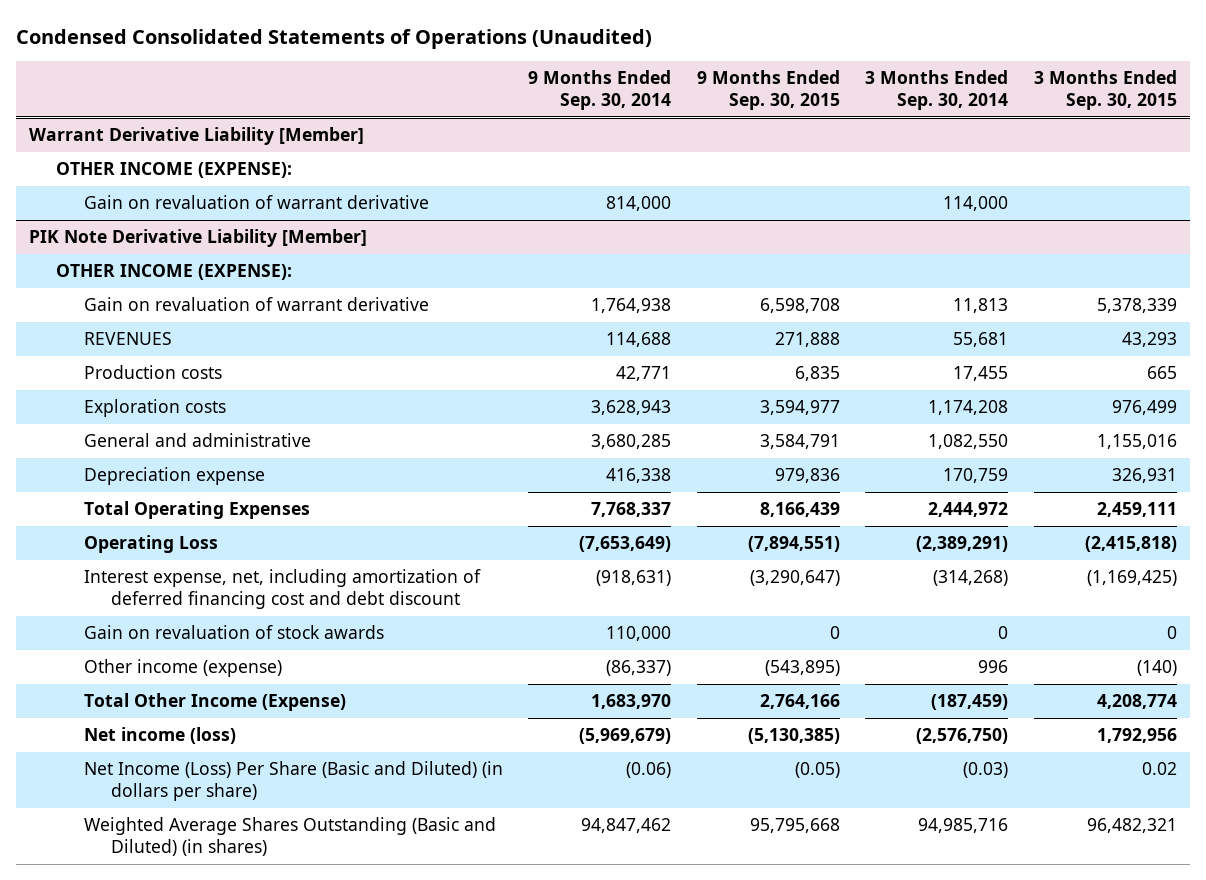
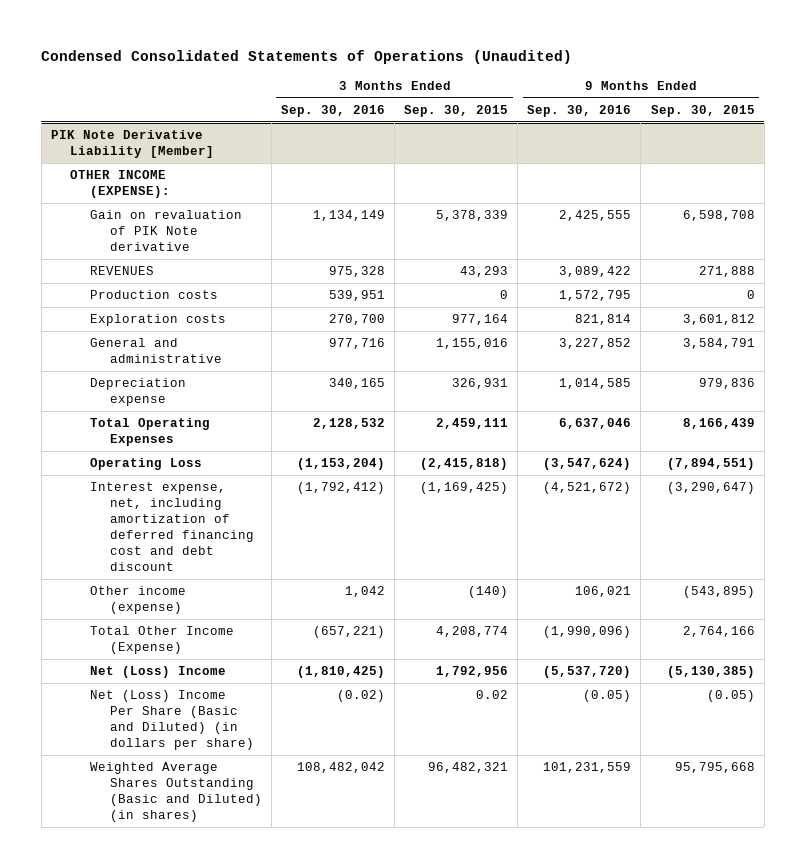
[528,70,672,111] 9 Months Ended Sep. 30, 2014 -> none
[865,70,1009,111] 3 Months Ended Sep. 30, 2014 -> none
none -> [280,104,385,117] Sep. 30, 2016
none -> [527,104,632,117] Sep. 30, 2016
[29,127,365,146] Warrant Derivative Liability [Member] -> none
[56,162,293,179] OTHER INCOME (EXPENSE): -> none
[83,195,429,210] Gain on revaluation of warrant derivative -> none
[83,297,429,312] Gain on revaluation of warrant derivative -> [90,210,243,252] Gain on revaluation of PIK Note derivative
[794,366,840,382] 6,835 -> [746,290,755,300] 0
[1146,366,1177,380] 665 -> [500,290,509,300] 0
[759,400,840,416] 3,594,977 -> [682,314,755,326] 3,601,812
[1111,400,1177,416] 976,499 -> [452,314,509,326] 977,164
[83,625,384,640] Gain on revaluation of stock awards -> none
[83,727,236,745] Net income (loss) -> [90,666,227,679] Net (Loss) Income
[83,761,503,801] Net Income (Loss) Per Share (Basic and Diluted) (in dollars per share) -> [90,690,254,751] Net (Loss) Income Per Share (Basic and Diluted) (in dollars per share)

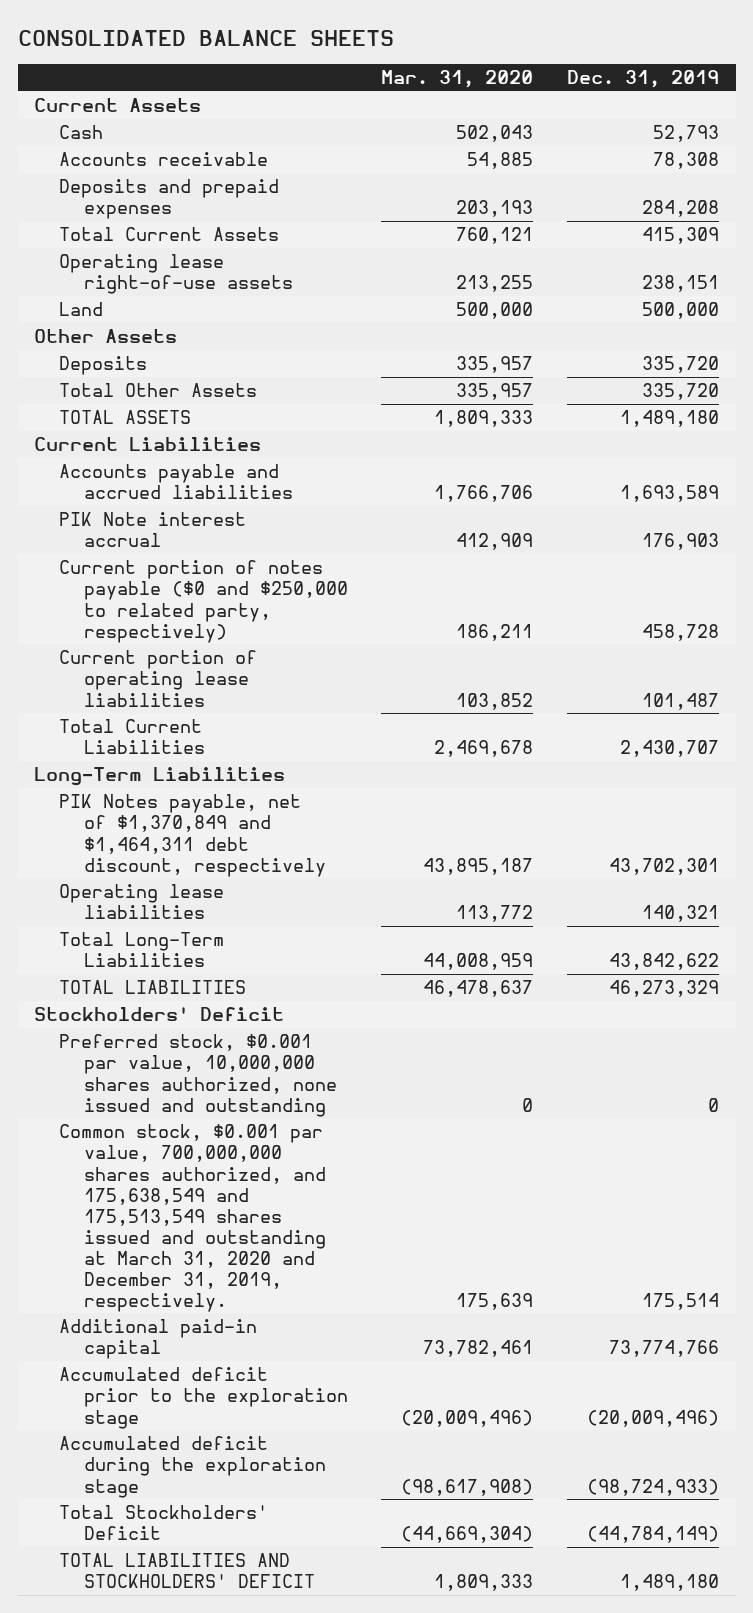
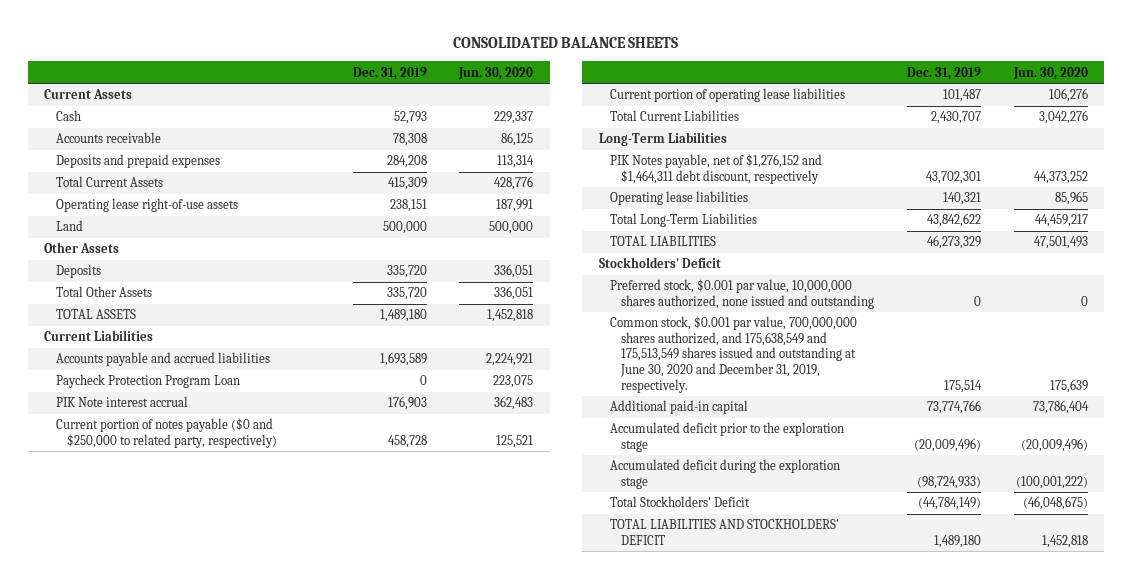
[381,70,534,89] Mar. 31, 2020 -> none
none -> [458,66,534,80] Jun. 30, 2020
none -> [55,374,240,389] Paycheck Protection Program Loan
[59,794,326,877] PIK Notes payable, net of $1,370,849 and $1,464,311 debt discount, respectively -> [609,154,822,184] PIK Notes payable, net of $1,276,152 and $1,464,311 debt discount, respectively
[59,1124,326,1312] Common stock, $0.001 par value, 700,000,000 shares authorized, and 175,638,549 and 175,513,549 shares issued and outstanding at March 31, 2020 and December 31, 2019, respectively. -> [609,316,857,393] Common stock, $0.001 par value, 700,000,000 shares authorized, and 175,638,549 and 175,513,549 shares issued and outstanding at June 30, 2020 and December 31, 2019, respectively.

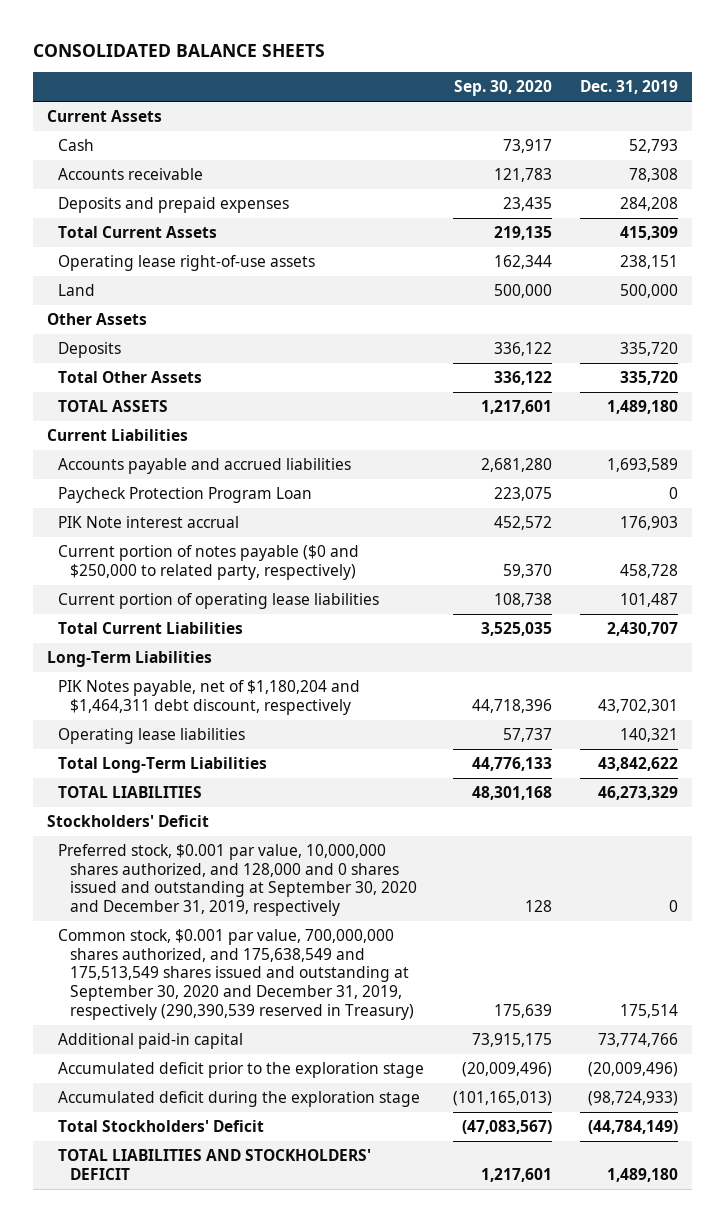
[458,66,534,80] Jun. 30, 2020 -> none
none -> [453,80,552,97] Sep. 30, 2020
[609,154,822,184] PIK Notes payable, net of $1,276,152 and $1,464,311 debt discount, respectively -> [58,680,361,715] PIK Notes payable, net of $1,180,204 and $1,464,311 debt discount, respectively
[609,279,875,309] Preferred stock, $0.001 par value, 10,000,000 shares authorized, none issued and outstanding -> [58,844,417,917] Preferred stock, $0.001 par value, 10,000,000 shares authorized, and 128,000 and 0 shares issued and outstanding at September 30, 2020 and December 31, 2019, respectively
[609,316,857,393] Common stock, $0.001 par value, 700,000,000 shares authorized, and 175,638,549 and 175,513,549 shares issued and outstanding at June 30, 2020 and December 31, 2019, respectively. -> [58,929,414,1020] Common stock, $0.001 par value, 700,000,000 shares authorized, and 175,638,549 and 175,513,549 shares issued and outstanding at September 30, 2020 and December 31, 2019, respectively (290,390,539 reserved in Treasury)

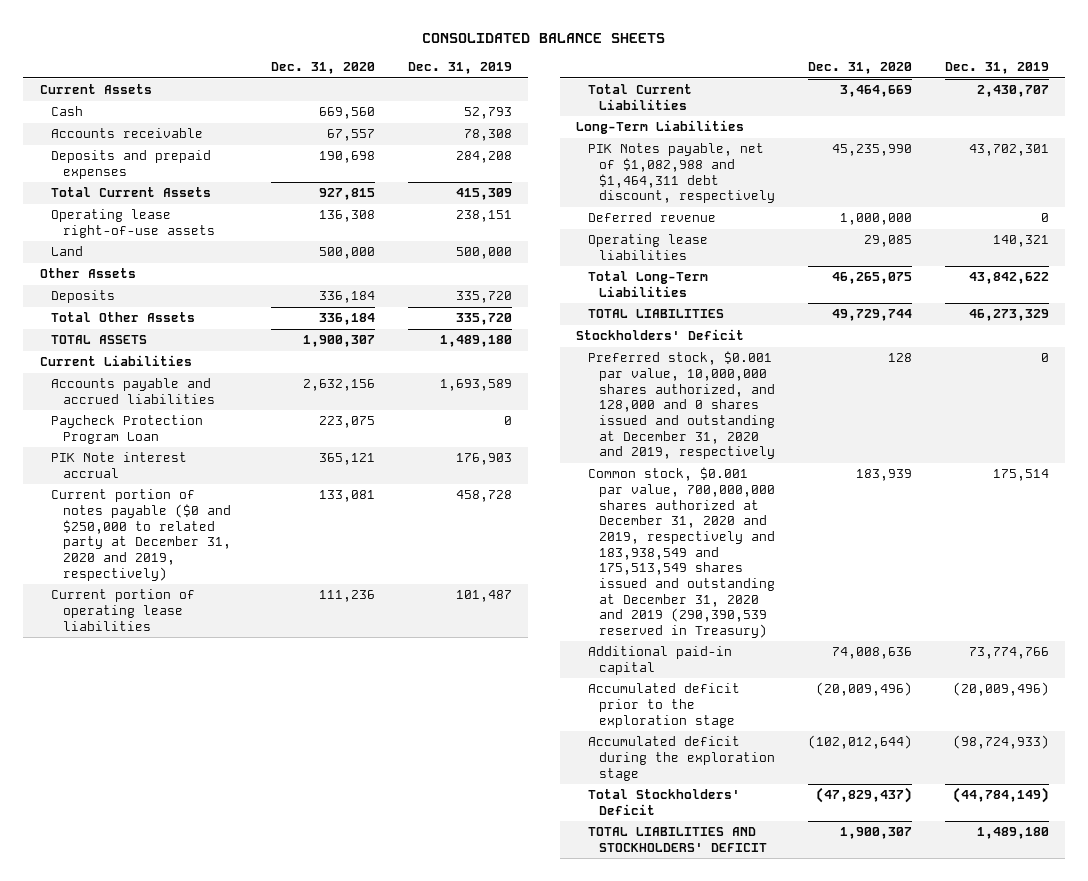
[453,80,552,97] Sep. 30, 2020 -> none
none -> [271,62,376,75] Dec. 31, 2020
[58,545,360,580] Current portion of notes payable ($0 and $250,000 to related party, respectively) -> [51,489,231,581] Current portion of notes payable ($0 and $250,000 to related party at December 31, 2020 and 2019, respectively)
[58,680,361,715] PIK Notes payable, net of $1,180,204 and $1,464,311 debt discount, respectively -> [587,143,776,204] PIK Notes payable, net of $1,082,988 and $1,464,311 debt discount, respectively
none -> [587,212,716,223] Deferred revenue
[58,844,417,917] Preferred stock, $0.001 par value, 10,000,000 shares authorized, and 128,000 and 0 shares issued and outstanding at September 30, 2020 and December 31, 2019, respectively -> [587,351,776,460] Preferred stock, $0.001 par value, 10,000,000 shares authorized, and 128,000 and 0 shares issued and outstanding at December 31, 2020 and 2019, respectively
[58,929,414,1020] Common stock, $0.001 par value, 700,000,000 shares authorized, and 175,638,549 and 175,513,549 shares issued and outstanding at September 30, 2020 and December 31, 2019, respectively (290,390,539 reserved in Treasury) -> [587,467,776,638] Common stock, $0.001 par value, 700,000,000 shares authorized at December 31, 2020 and 2019, respectively and 183,938,549 and 175,513,549 shares issued and outstanding at December 31, 2020 and 2019 (290,390,539 reserved in Treasury)

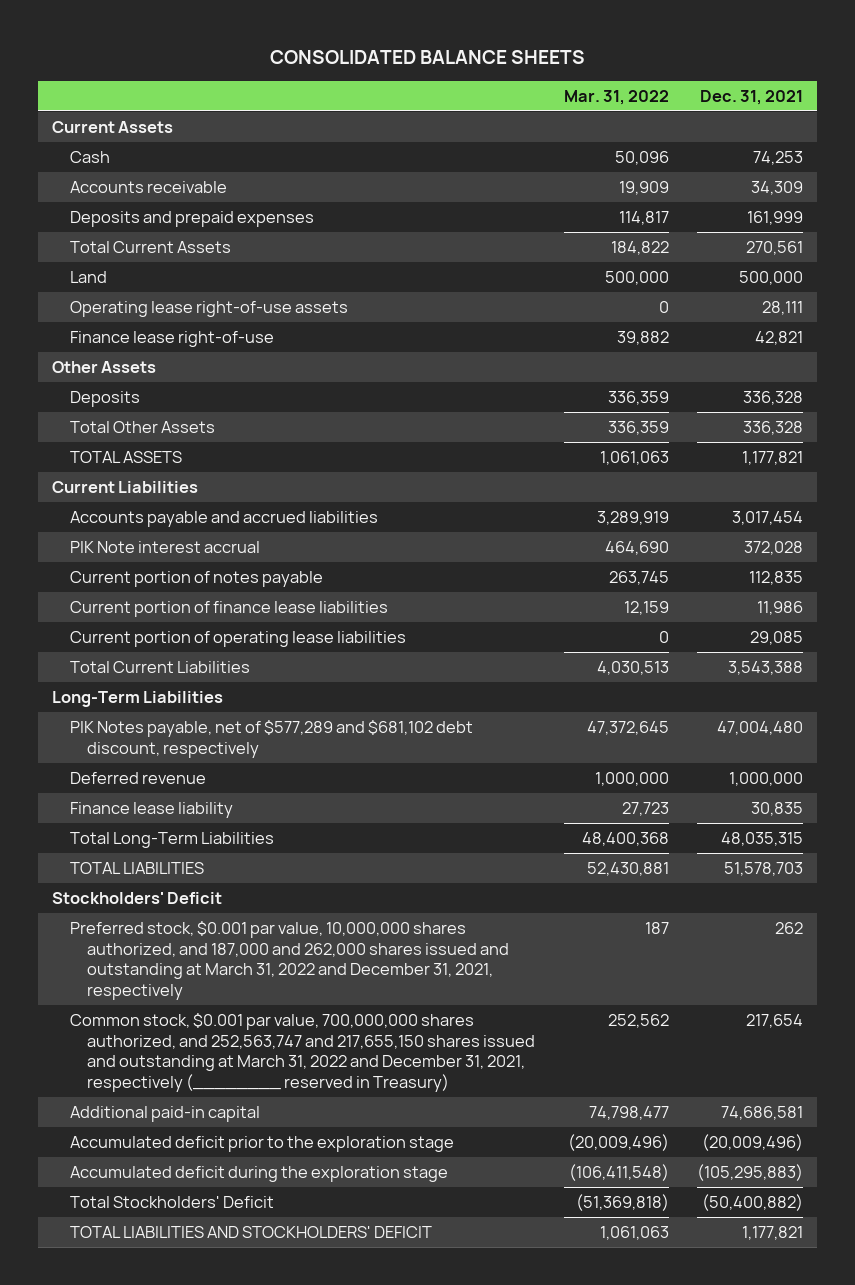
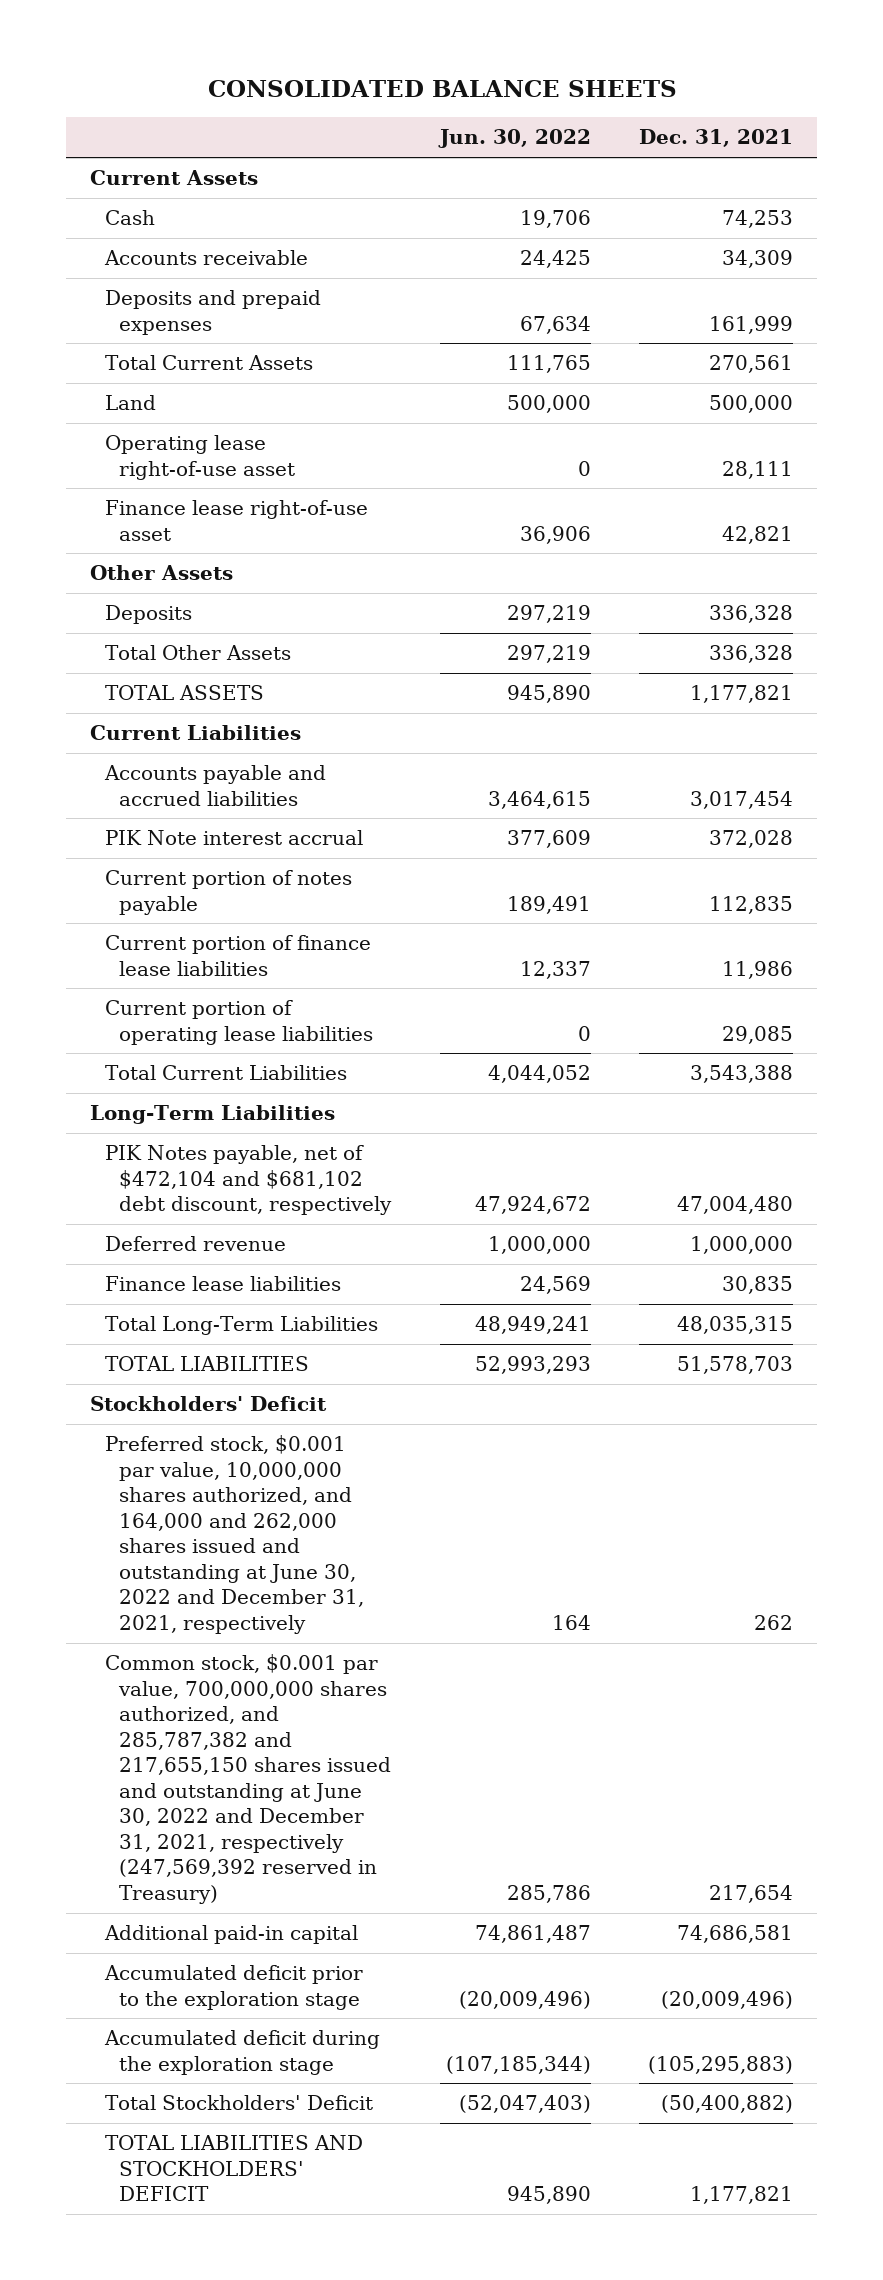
[563,89,669,105] Mar. 31, 2022 -> none
none -> [437,129,591,149] Jun. 30, 2022
[69,301,348,318] Operating lease right-of-use assets -> [104,435,296,480] Operating lease right-of-use asset
[69,331,274,348] Finance lease right-of-use -> [104,500,368,541] Finance lease right-of-use asset
[69,720,473,758] PIK Notes payable, net of $577,289 and $681,102 debt discount, respectively -> [104,1145,393,1216] PIK Notes payable, net of $472,104 and $681,102 debt discount, respectively
[69,802,233,819] Finance lease liability -> [104,1276,341,1292] Finance lease liabilities
[69,921,510,1000] Preferred stock, $0.001 par value, 10,000,000 shares authorized, and 187,000 and 262,000 shares issued and outstanding at March 31, 2022 and December 31, 2021, respectively -> [104,1435,365,1634] Preferred stock, $0.001 par value, 10,000,000 shares authorized, and 164,000 and 262,000 shares issued and outstanding at June 30, 2022 and December 31, 2021, respectively
[69,1013,536,1092] Common stock, $0.001 par value, 700,000,000 shares authorized, and 252,563,747 and 217,655,150 shares issued and outstanding at March 31, 2022 and December 31, 2021, respectively (________ reserved in Treasury) -> [104,1654,392,1904] Common stock, $0.001 par value, 700,000,000 shares authorized, and 285,787,382 and 217,655,150 shares issued and outstanding at June 30, 2022 and December 31, 2021, respectively (247,569,392 reserved in Treasury)

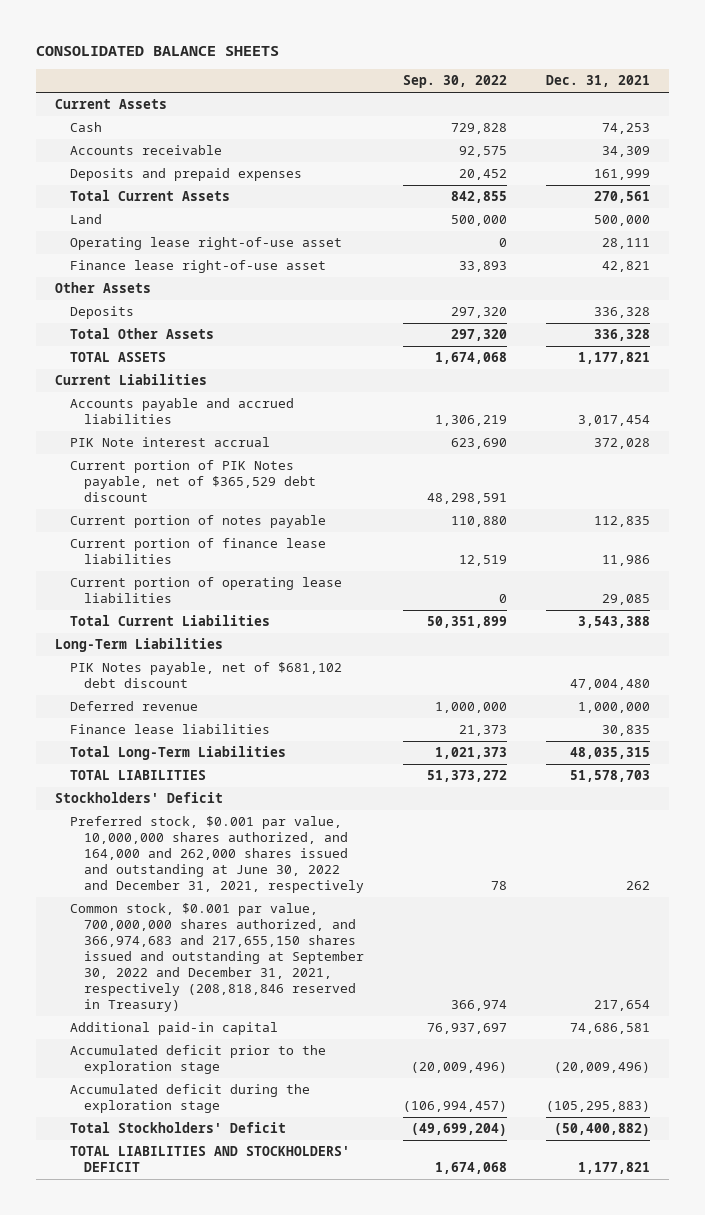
[437,129,591,149] Jun. 30, 2022 -> none
none -> [403,75,508,89] Sep. 30, 2022
none -> [69,460,317,503] Current portion of PIK Notes payable, net of $365,529 debt discount
[104,1145,393,1216] PIK Notes payable, net of $472,104 and $681,102 debt discount, respectively -> [69,662,342,689] PIK Notes payable, net of $681,102 debt discount
[104,1654,392,1904] Common stock, $0.001 par value, 700,000,000 shares authorized, and 285,787,382 and 217,655,150 shares issued and outstanding at June 30, 2022 and December 31, 2021, respectively (247,569,392 reserved in Treasury) -> [69,903,365,1012] Common stock, $0.001 par value, 700,000,000 shares authorized, and 366,974,683 and 217,655,150 shares issued and outstanding at September 30, 2022 and December 31, 2021, respectively (208,818,846 reserved in Treasury)

